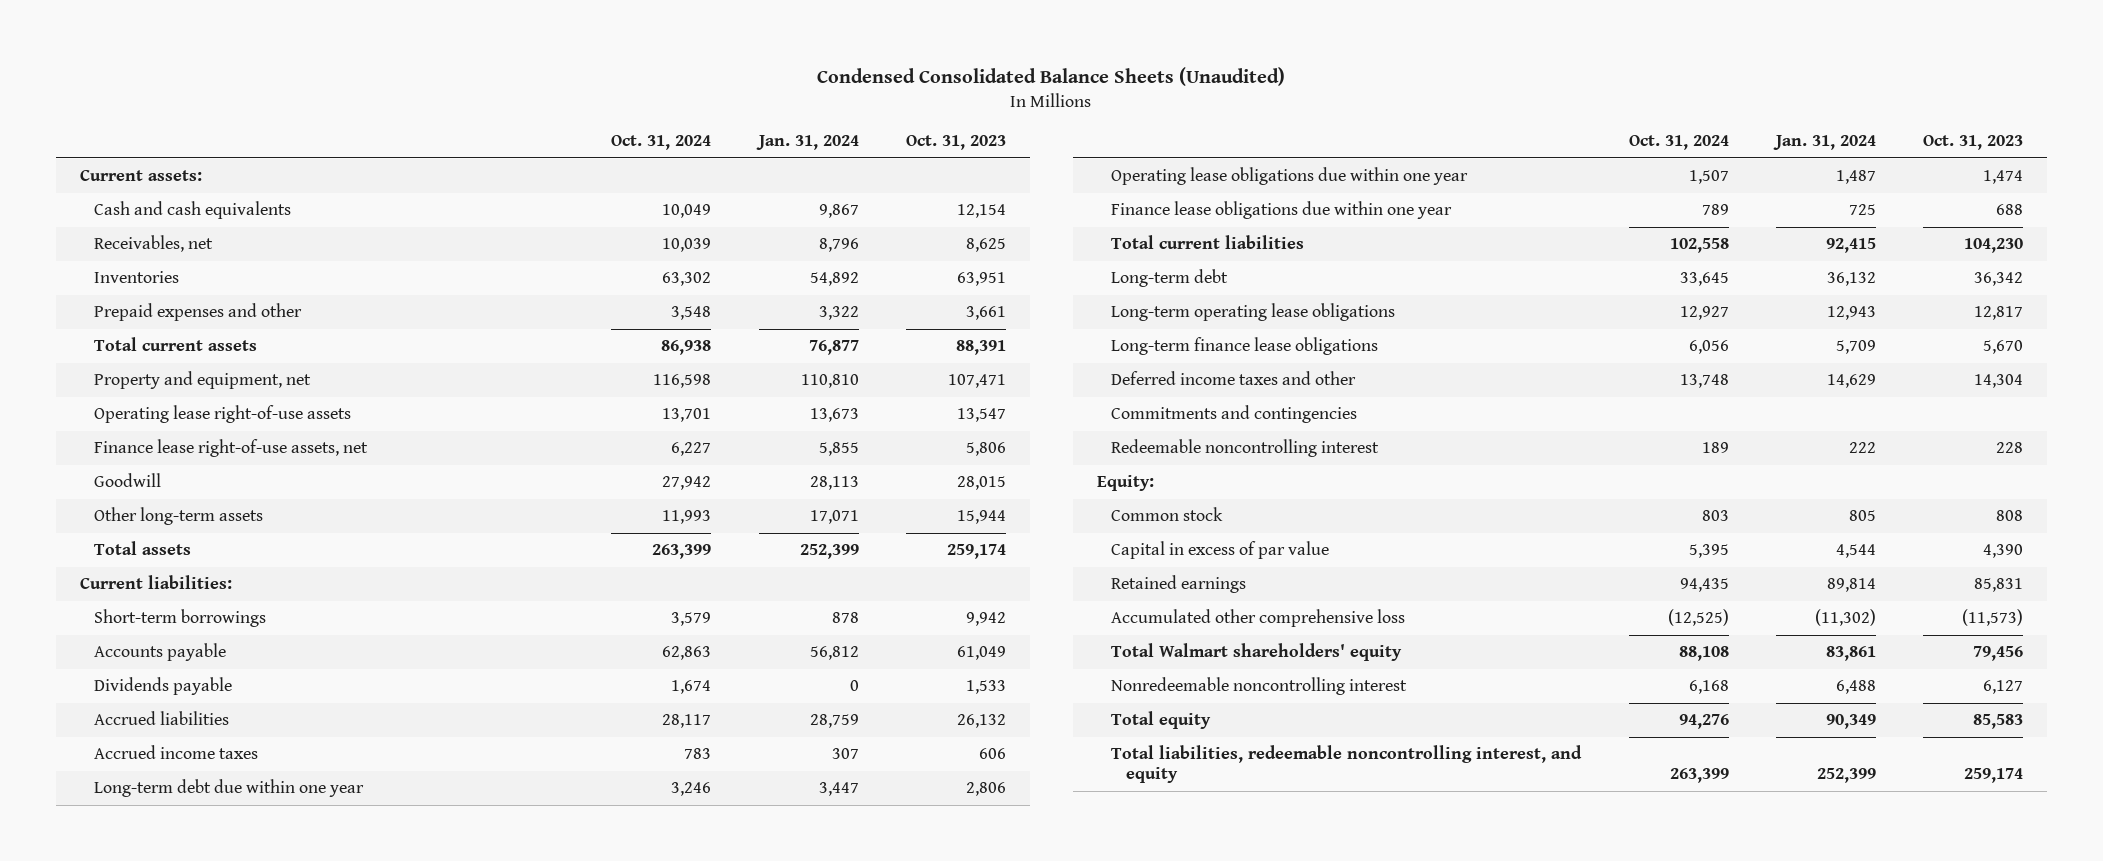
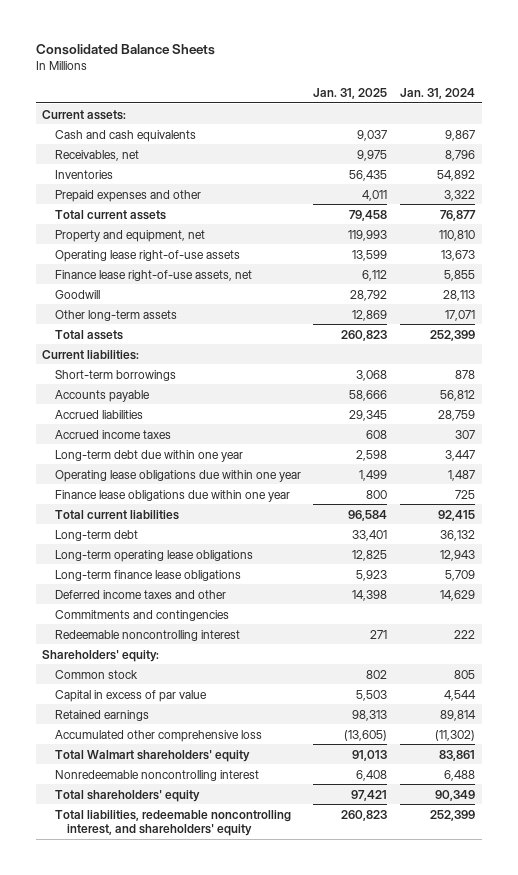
[817,67,1286,87] Condensed Consolidated Balance Sheets (Unaudited) -> [35,44,215,56] Consolidated Balance Sheets
[611,135,712,151] Oct. 31, 2024 -> none
[905,135,1006,151] Oct. 31, 2023 -> none
none -> [313,87,388,99] Jan. 31, 2025
[93,677,232,696] Dividends payable -> none
[1096,475,1154,492] Equity: -> [42,649,160,662] Shareholders' equity:
[1111,711,1212,730] Total equity -> [54,789,200,802] Total shareholders' equity
[1111,745,1583,784] Total liabilities, redeemable noncontrolling interest, and equity -> [54,809,291,837] Total liabilities, redeemable noncontrolling interest, and shareholders' equity

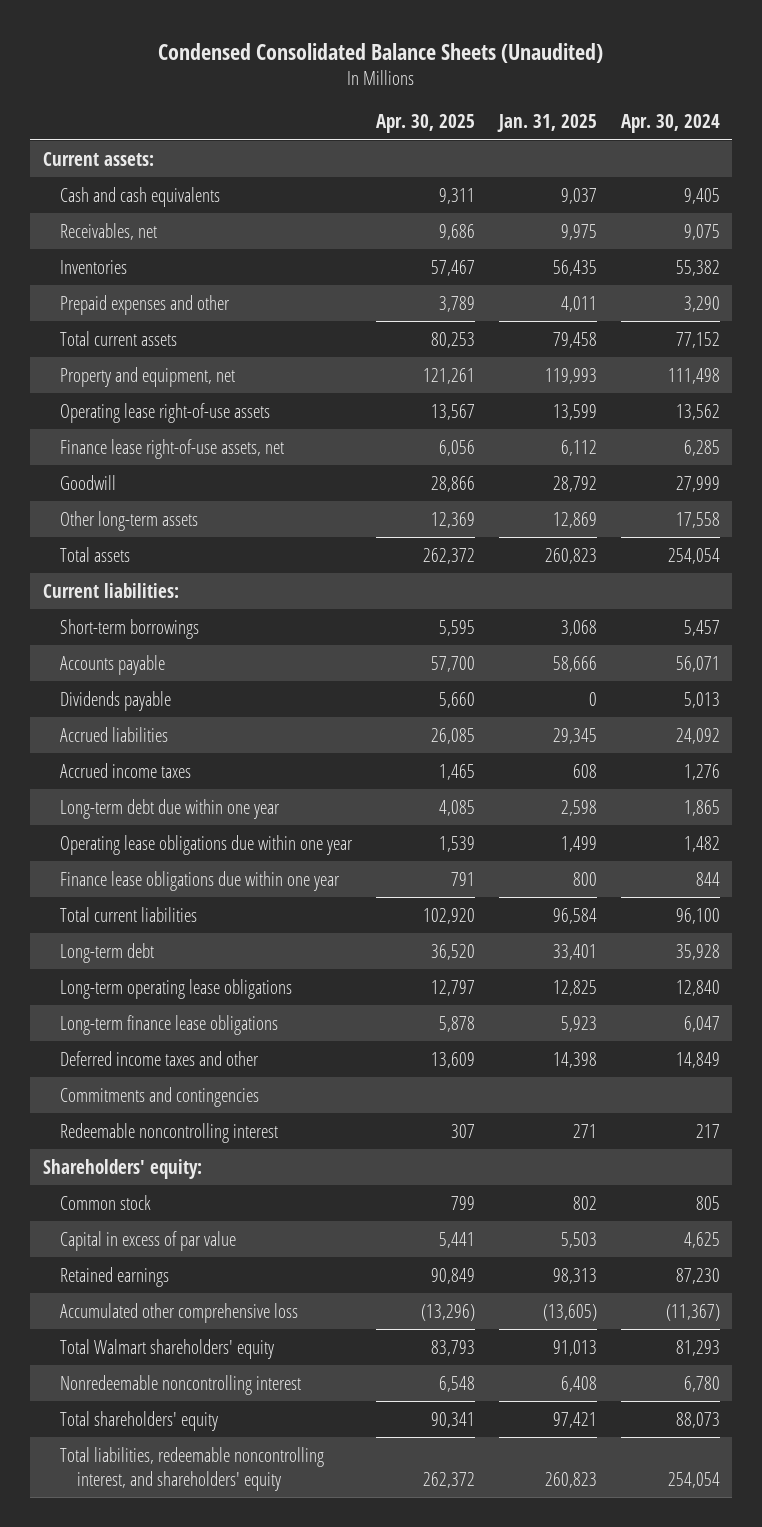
[35,44,215,56] Consolidated Balance Sheets -> [158,42,604,63] Condensed Consolidated Balance Sheets (Unaudited)
[400,87,476,99] Jan. 31, 2024 -> none
none -> [375,114,475,134] Apr. 30, 2025
none -> [620,114,720,134] Apr. 30, 2024
none -> [59,690,171,711] Dividends payable

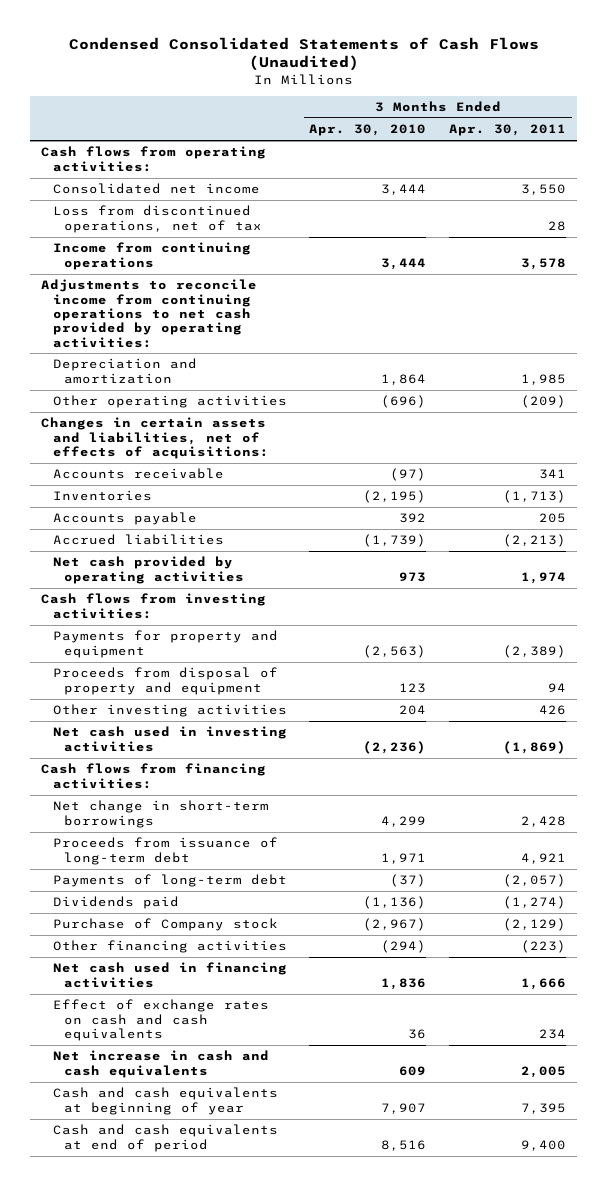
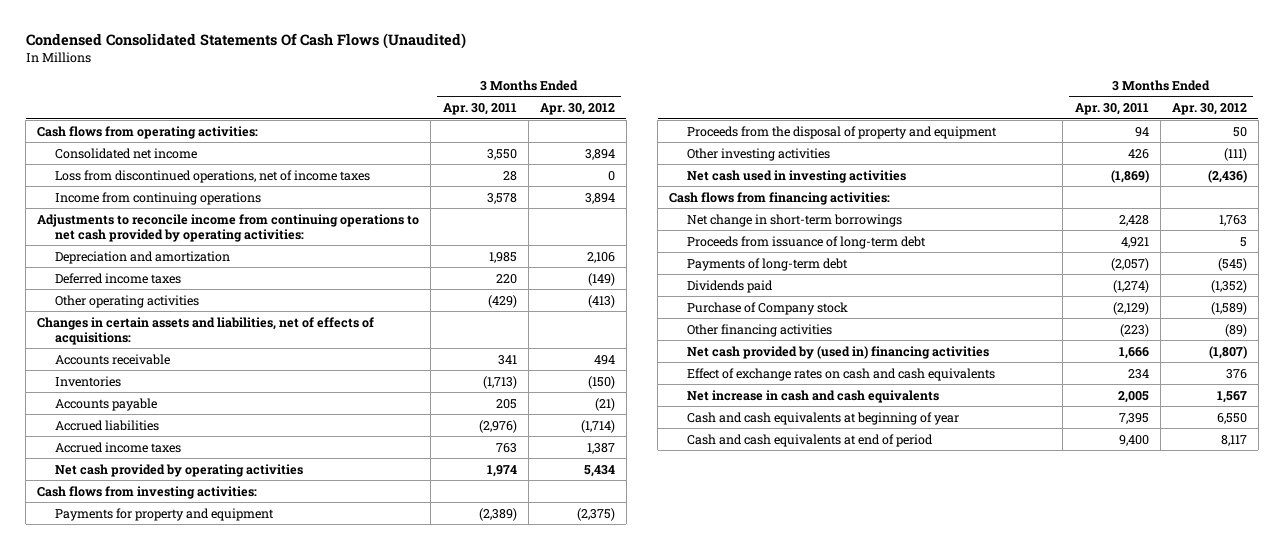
[68,36,539,72] Condensed Consolidated Statements of Cash Flows (Unaudited) -> [25,33,466,50] Condensed Consolidated Statements Of Cash Flows (Unaudited)
[309,124,427,137] Apr. 30, 2010 -> none
none -> [539,103,615,116] Apr. 30, 2012
[52,205,263,233] Loss from discontinued operations, net of tax -> [55,169,371,183] Loss from discontinued operations, net of income taxes
none -> [55,272,182,284] Deferred income taxes
[521,395,567,409] (209) -> [487,294,517,308] (429)
[503,534,567,548] (2,213) -> [478,419,517,433] (2,976)
none -> [55,441,182,453] Accrued income taxes
[52,667,278,695] Proceeds from disposal of property and equipment -> [687,125,998,139] Proceeds from the disposal of property and equipment
[52,962,287,988] Net cash used in financing activities -> [687,345,990,359] Net cash provided by (used in) financing activities

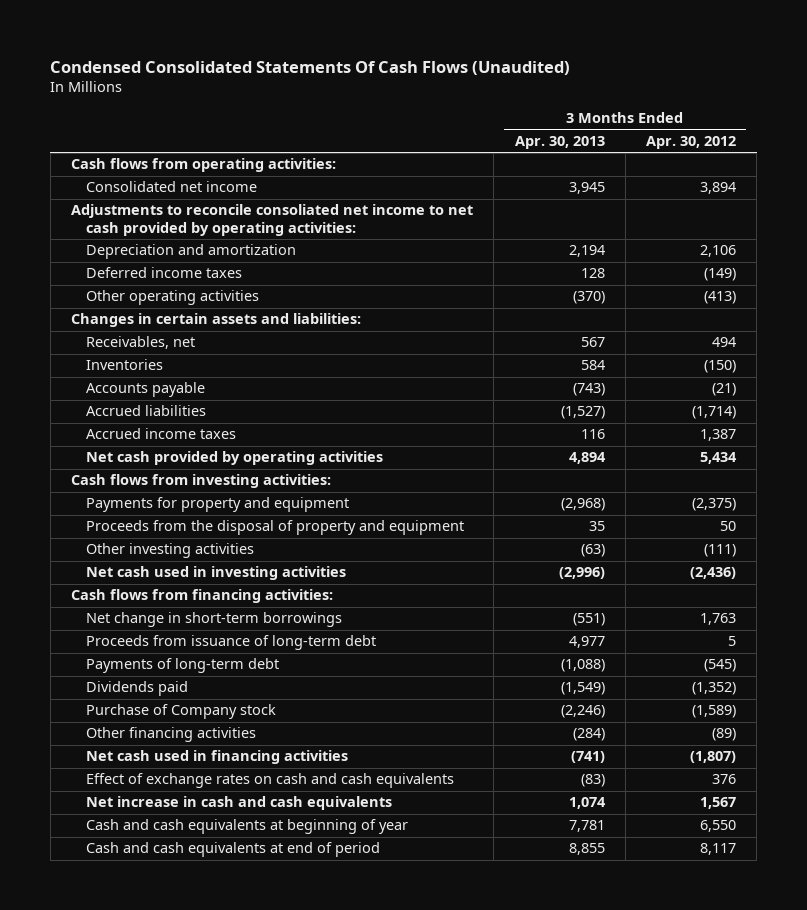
[442,103,517,116] Apr. 30, 2011 -> none
none -> [514,135,605,149] Apr. 30, 2013
[55,169,371,183] Loss from discontinued operations, net of income taxes -> none
[55,191,262,205] Income from continuing operations -> none
[37,213,420,242] Adjustments to reconcile income from continuing operations to net cash provided by operating activities: -> [71,204,474,236] Adjustments to reconcile consoliated net income to net cash provided by operating activities:
[37,316,375,345] Changes in certain assets and liabilities, net of effects of acquisitions: -> [71,313,362,328] Changes in certain assets and liabilities:
[55,353,171,365] Accounts receivable -> [86,336,196,350] Receivables, net
[687,345,990,359] Net cash provided by (used in) financing activities -> [86,750,349,765] Net cash used in financing activities

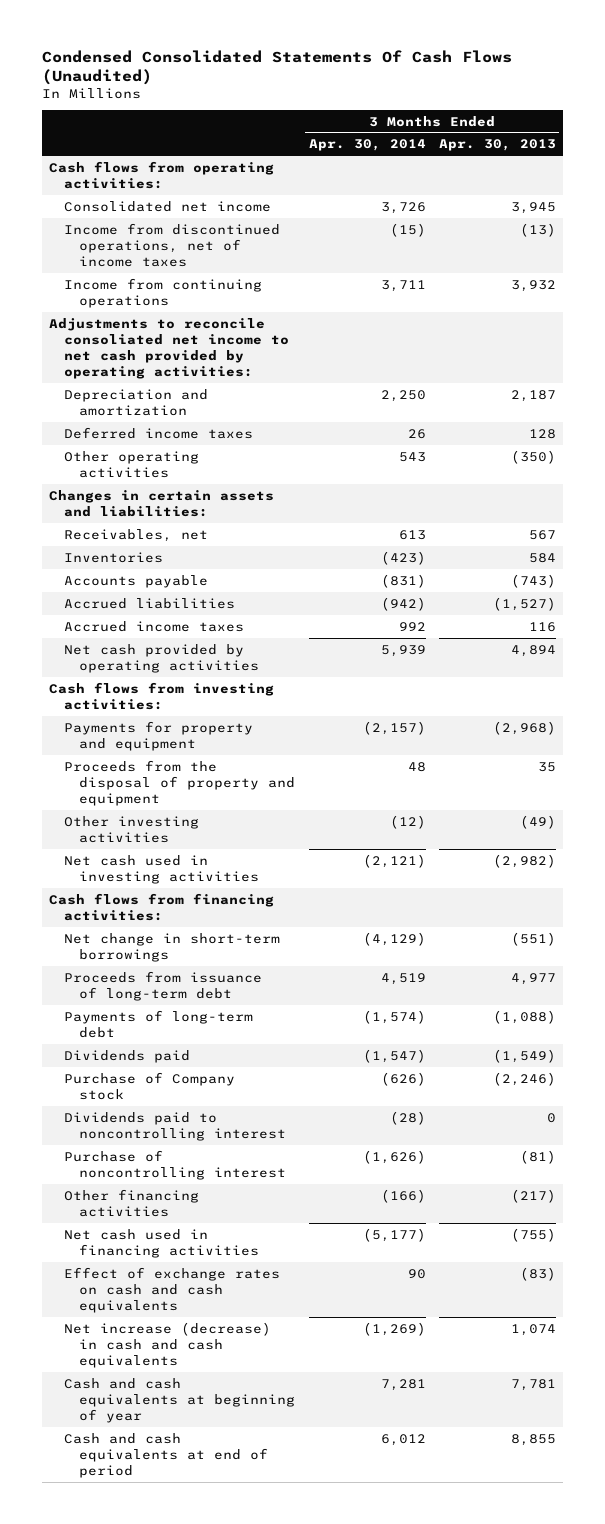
[646,135,737,149] Apr. 30, 2012 -> none
none -> [308,139,426,152] Apr. 30, 2014
none -> [64,222,281,267] Income from discontinued operations, net of income taxes
none -> [64,277,263,308] Income from continuing operations
[568,245,605,258] 2,194 -> [511,389,557,402] 2,187
[572,291,605,305] (370) -> [511,449,557,464] (350)
[580,544,605,558] (63) -> [520,814,557,829] (49)
[558,567,605,580] (2,996) -> [493,853,557,868] (2,982)
none -> [64,1111,287,1141] Dividends paid to noncontrolling interest
none -> [64,1149,287,1180] Purchase of noncontrolling interest
[572,728,605,742] (284) -> [511,1188,557,1203] (217)
[570,751,605,764] (741) -> [511,1227,557,1242] (755)
[86,796,393,811] Net increase in cash and cash equivalents -> [64,1321,272,1368] Net increase (decrease) in cash and cash equivalents

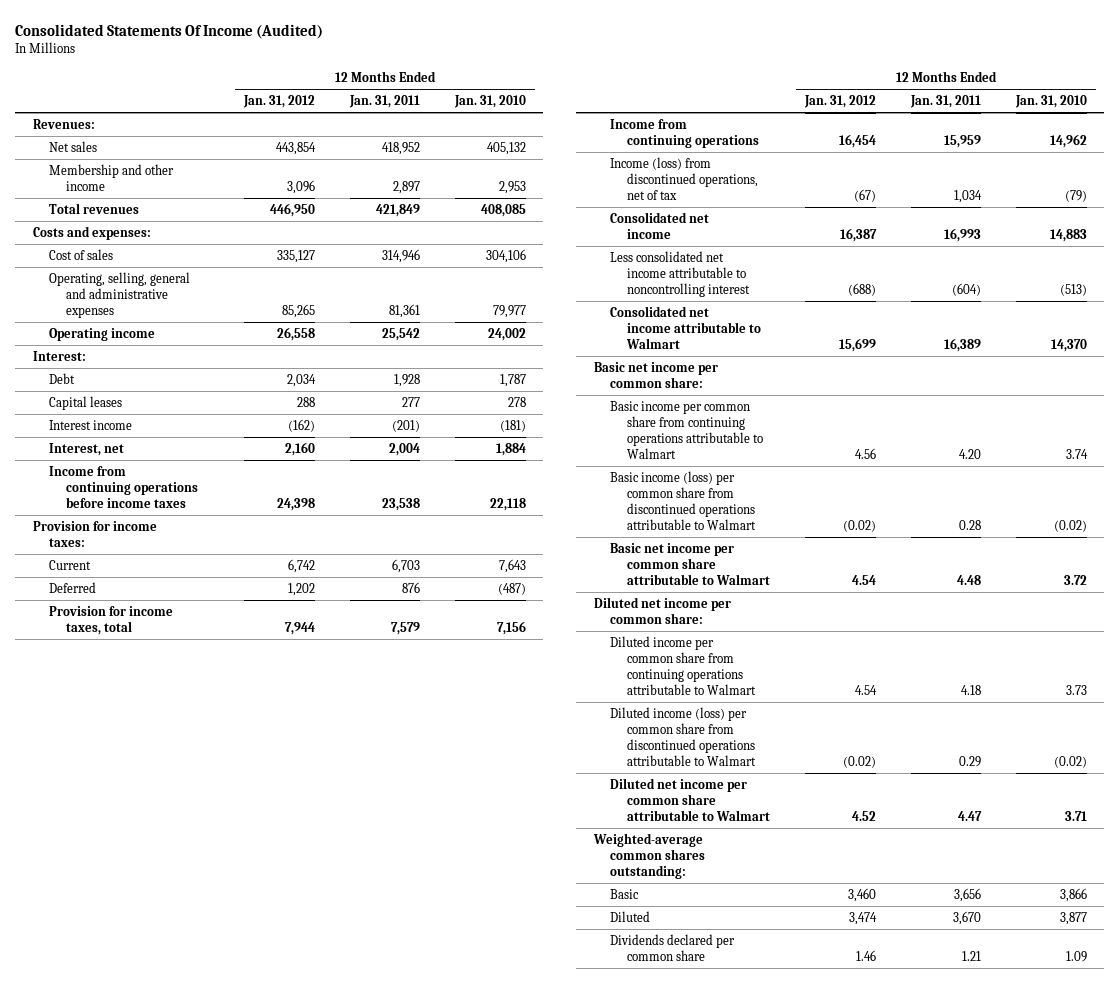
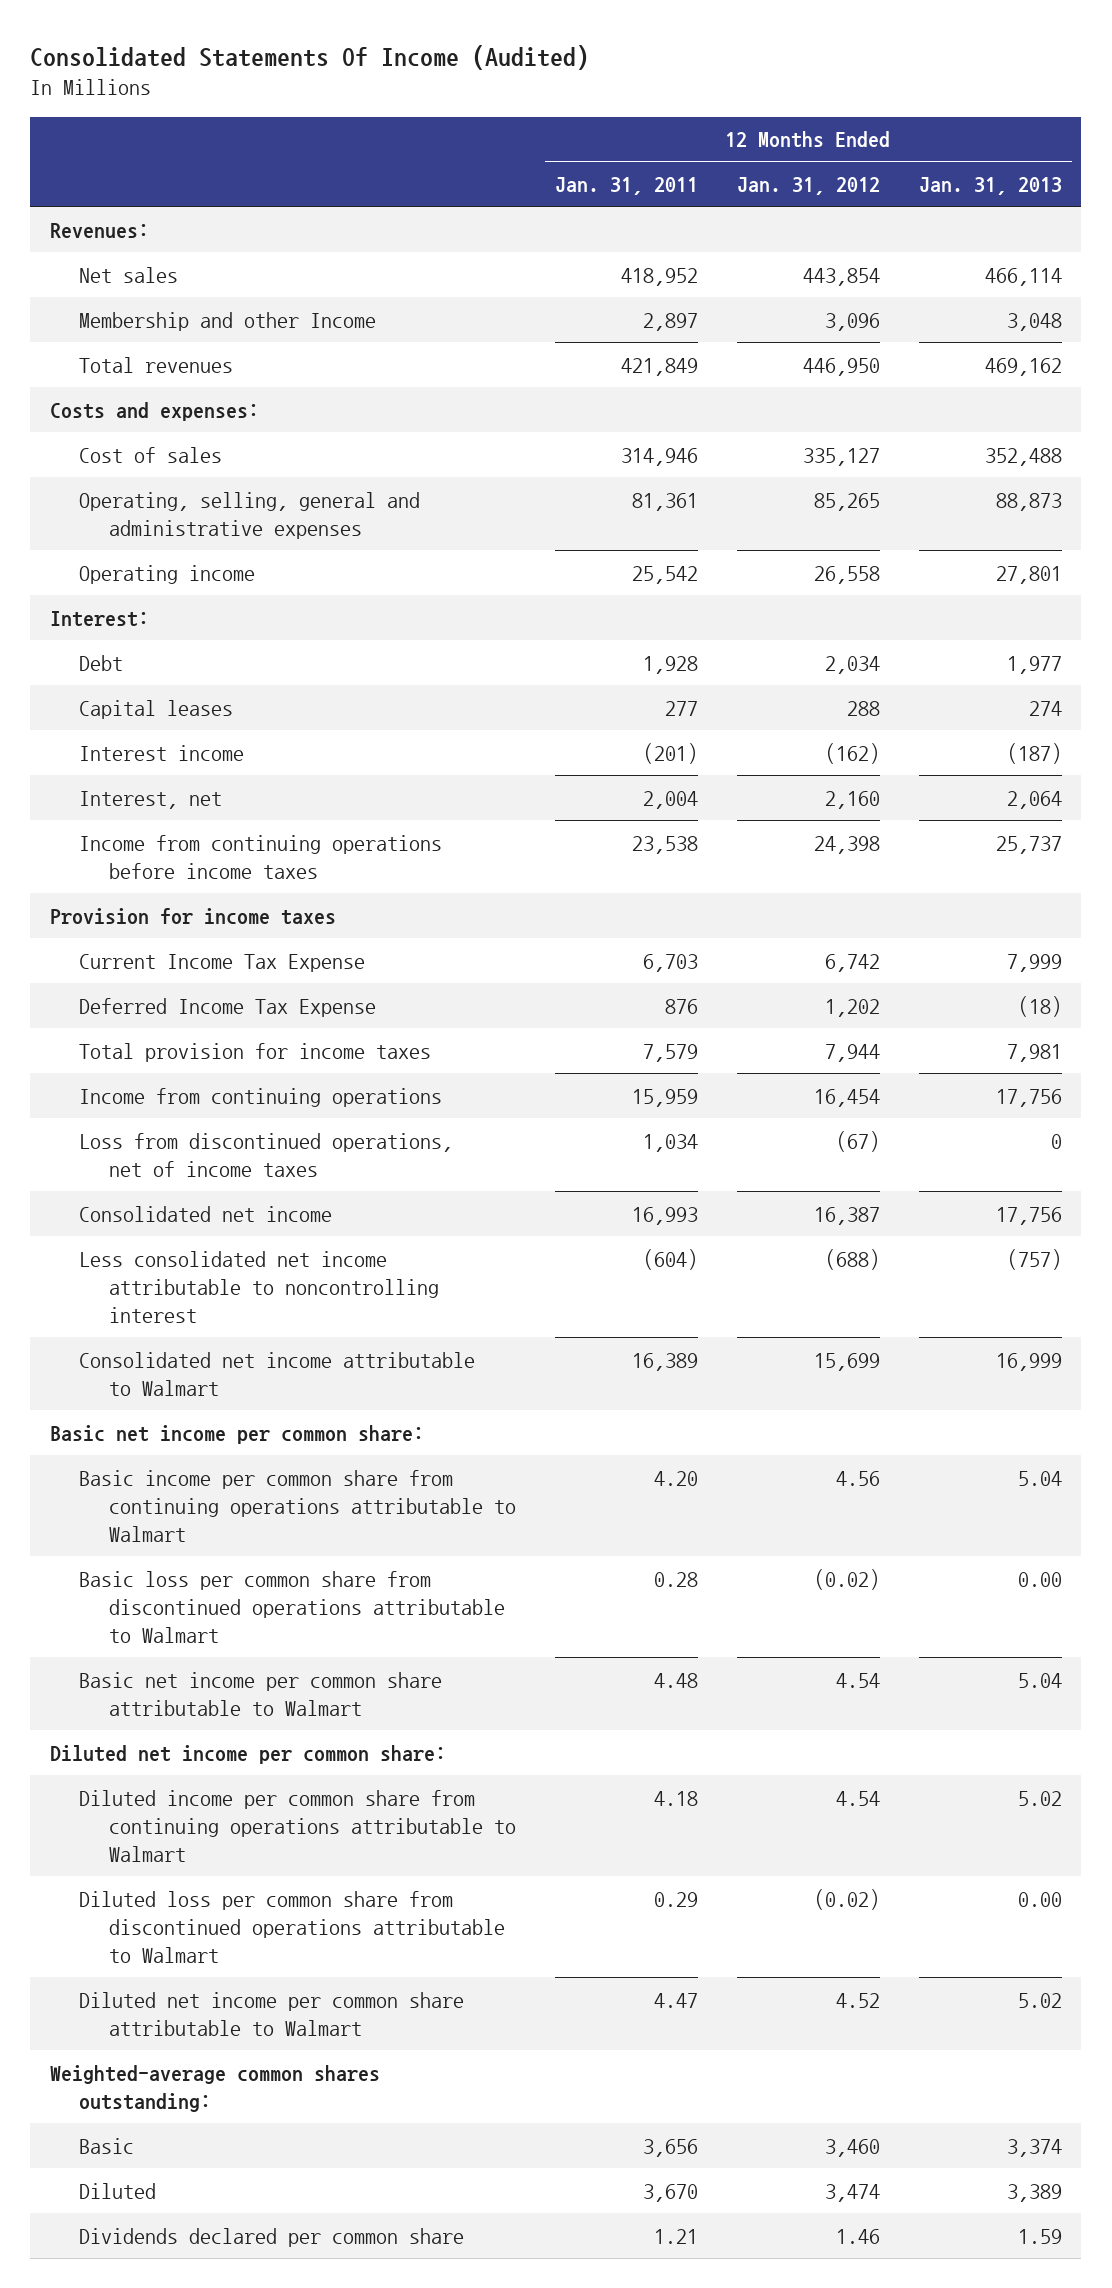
[453,95,526,109] Jan. 31, 2010 -> none
none -> [918,176,1062,195] Jan. 31, 2013
[49,163,175,192] Membership and other income -> [79,311,377,331] Membership and other Income
[32,520,157,548] Provision for income taxes: -> [49,907,336,925] Provision for income taxes
[49,559,92,570] Current -> [79,953,366,972] Current Income Tax Expense
[49,581,97,593] Deferred -> [79,997,377,1017] Deferred Income Tax Expense
[49,605,174,636] Provision for income taxes, total -> [79,1042,432,1062] Total provision for income taxes
[610,156,758,201] Income (loss) from discontinued operations, net of tax -> [79,1132,454,1177] Loss from discontinued operations, net of income taxes
[610,470,756,531] Basic income (loss) per common share from discontinued operations attributable to Walmart -> [79,1570,505,1644] Basic loss per common share from discontinued operations attributable to Walmart
[610,706,756,767] Diluted income (loss) per common share from discontinued operations attributable to Walmart -> [79,1890,505,1964] Diluted loss per common share from discontinued operations attributable to Walmart

